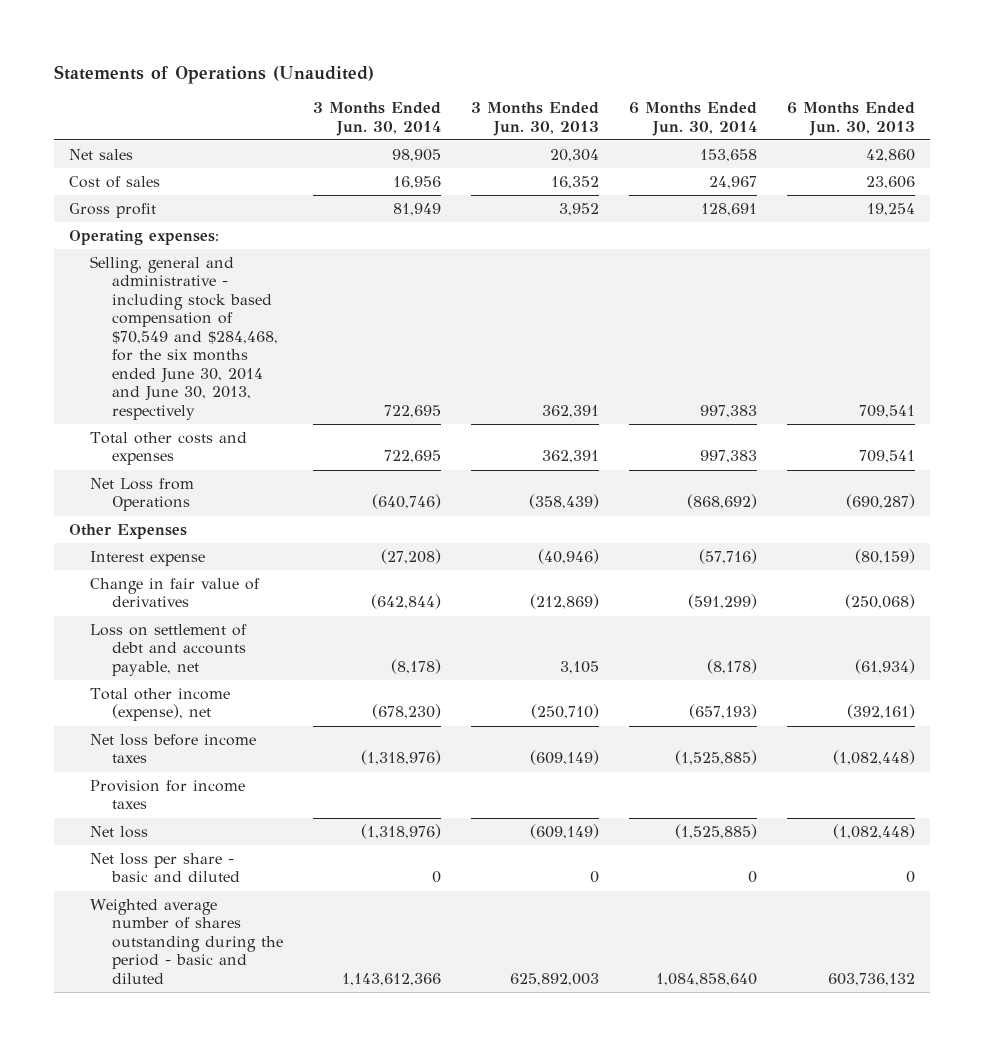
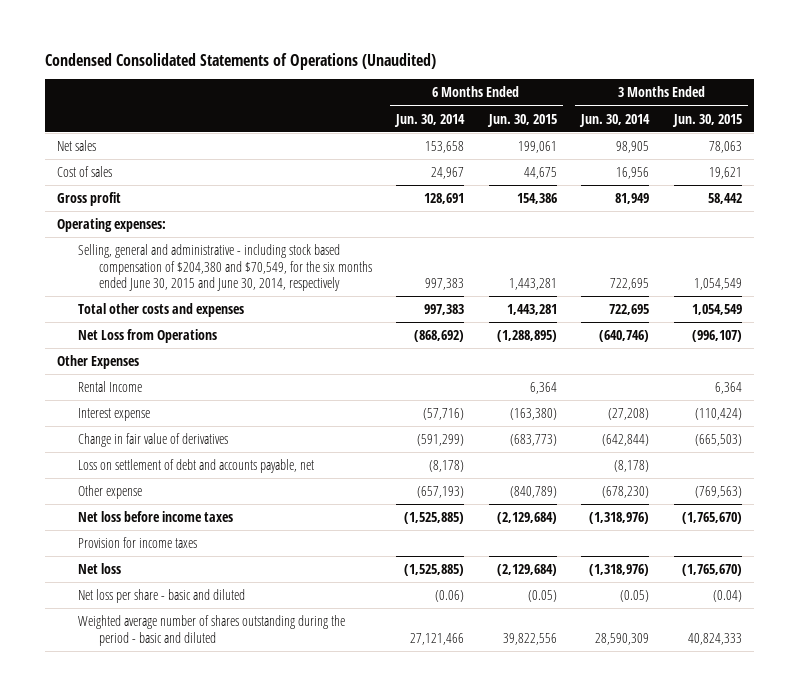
[53,64,374,84] Statements of Operations (Unaudited) -> [44,52,436,70] Condensed Consolidated Statements of Operations (Unaudited)
[470,102,599,136] 3 Months Ended Jun. 30, 2013 -> none
[786,102,915,136] 6 Months Ended Jun. 30, 2013 -> none
none -> [486,113,557,127] Jun. 30, 2015
none -> [671,113,742,127] Jun. 30, 2015
[90,256,278,420] Selling, general and administrative - including stock based compensation of $70,549 and $284,468, for the six months ended June 30, 2014 and June 30, 2013, respectively -> [77,243,372,292] Selling, general and administrative - including stock based compensation of $204,380 and $70,549, for the six months ended June 30, 2015 and June 30, 2014, respectively
none -> [77,380,142,392] Rental Income
[90,688,231,722] Total other income (expense), net -> [77,484,142,499] Other expense
[431,871,441,884] 0 -> [620,589,650,602] (0.05)
[747,871,757,884] 0 -> [435,589,465,602] (0.06)
[341,972,441,986] 1,143,612,366 -> [595,632,650,645] 28,590,309
[655,972,757,986] 1,084,858,640 -> [410,632,465,645] 27,121,466

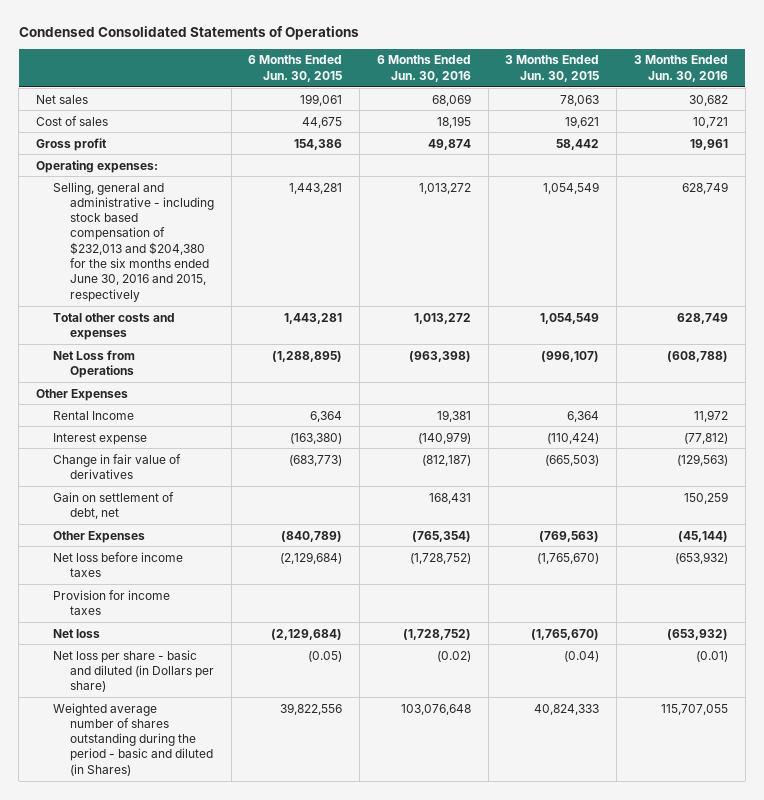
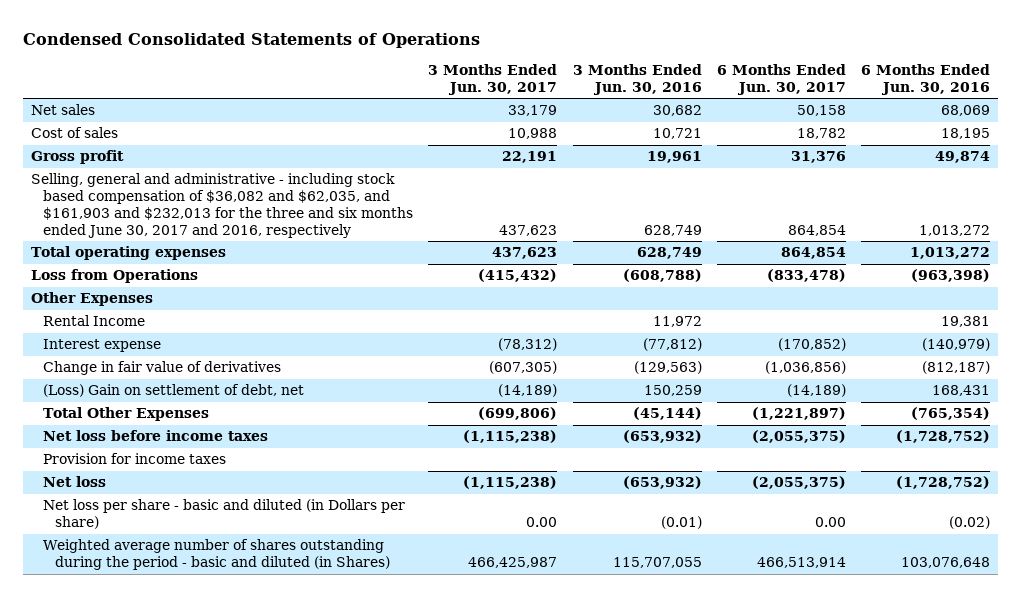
[248,55,343,82] 6 Months Ended Jun. 30, 2015 -> none
[505,55,600,82] 3 Months Ended Jun. 30, 2015 -> none
none -> [428,64,558,95] 3 Months Ended Jun. 30, 2017
none -> [717,64,847,95] 6 Months Ended Jun. 30, 2017
[35,159,158,173] Operating expenses: -> none
[52,181,214,302] Selling, general and administrative - including stock based compensation of $232,013 and $204,380 for the six months ended June 30, 2016 and 2015, respectively -> [30,173,414,239] Selling, general and administrative - including stock based compensation of $36,082 and $62,035, and $161,903 and $232,013 for the three and six months ended June 30, 2017 and 2016, respectively
[52,312,175,340] Total other costs and expenses -> [30,246,226,261] Total operating expenses
[52,349,135,378] Net Loss from Operations -> [30,269,198,284] Loss from Operations
[52,491,174,519] Gain on settlement of debt, net -> [43,384,305,398] (Loss) Gain on settlement of debt, net
[52,530,145,543] Other Expenses -> [43,407,210,422] Total Other Expenses

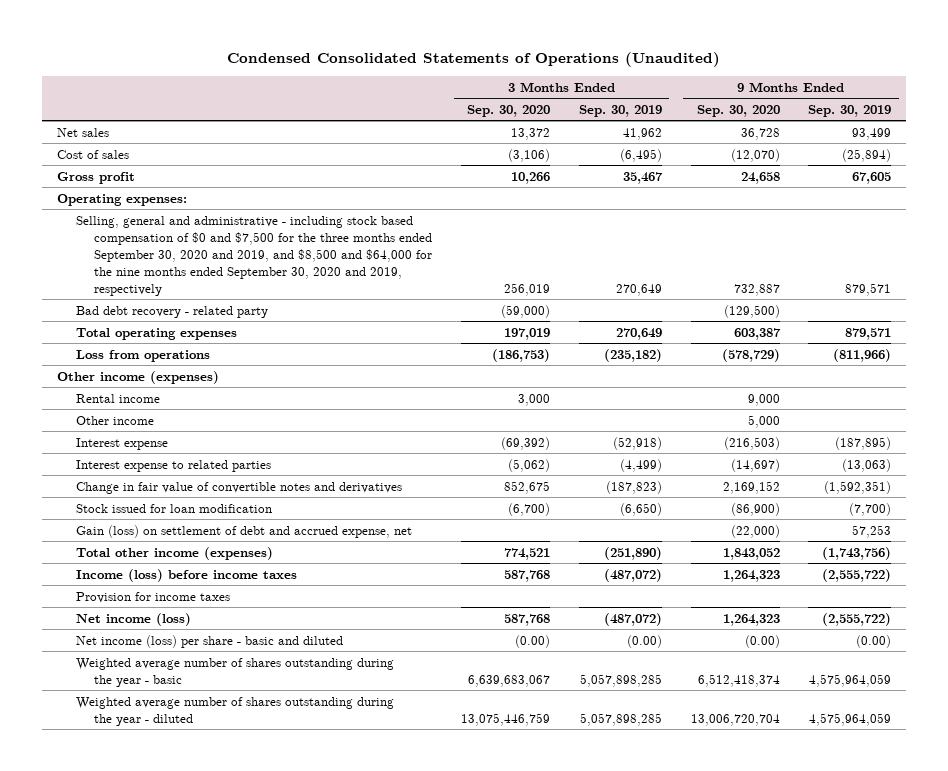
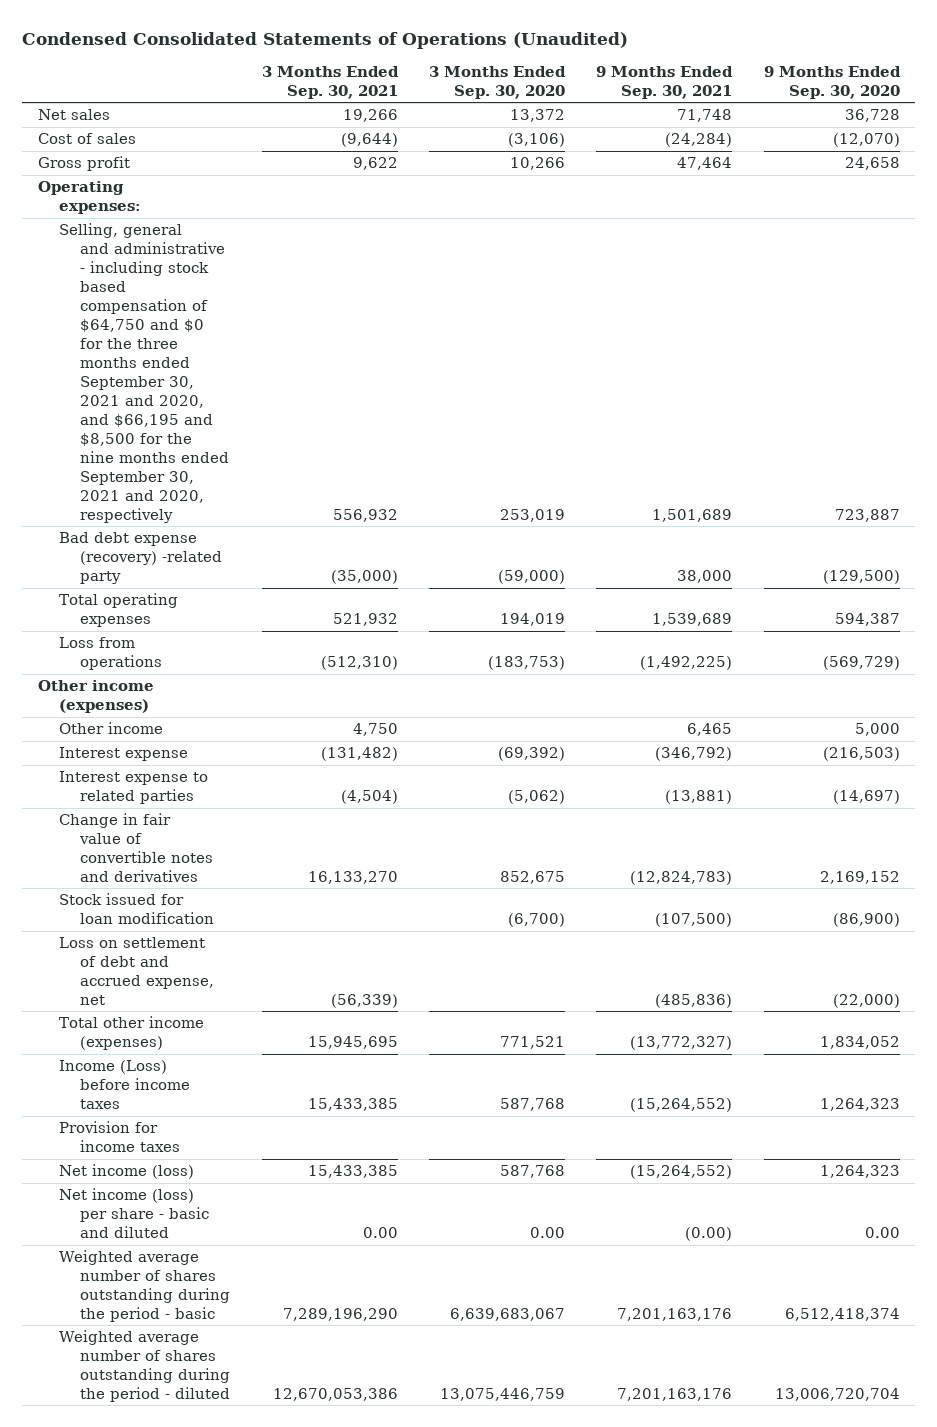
[578,104,662,117] Sep. 30, 2019 -> none
[808,104,892,117] Sep. 30, 2019 -> none
none -> [261,65,399,99] 3 Months Ended Sep. 30, 2021
none -> [596,65,734,99] 9 Months Ended Sep. 30, 2021
[75,215,433,296] Selling, general and administrative - including stock based compensation of $0 and $7,500 for the three months ended September 30, 2020 and 2019, and $8,500 and $64,000 for the nine months ended September 30, 2020 and 2019, respectively -> [58,223,230,524] Selling, general and administrative - including stock based compensation of $64,750 and $0 for the three months ended September 30, 2021 and 2020, and $66,195 and $8,500 for the nine months ended September 30, 2021 and 2020, respectively
[504,282,551,296] 256,019 -> [499,509,565,523] 253,019
[733,283,780,296] 732,887 -> [834,509,900,523] 723,887
[75,305,268,318] Bad debt recovery - related party -> [58,532,223,585] Bad debt expense (recovery) -related party
[504,327,551,340] 197,019 -> [499,613,565,627] 194,019
[733,327,781,340] 603,387 -> [834,613,900,627] 594,387
[492,348,551,362] (186,753) -> [487,656,565,671] (183,753)
[721,348,780,362] (578,729) -> [822,656,900,671] (569,729)
[75,393,160,403] Rental income -> none
[75,524,412,538] Gain (loss) on settlement of debt and accrued expense, net -> [58,937,215,1006] Loss on settlement of debt and accrued expense, net
[504,547,551,560] 774,521 -> [499,1036,565,1050] 771,521
[722,547,780,560] 1,843,052 -> [819,1036,900,1050] 1,834,052
[75,568,297,582] Income (loss) before income taxes -> [58,1060,191,1110] Income (Loss) before income taxes
[515,634,551,648] (0.00) -> [529,1227,565,1239] 0.00
[744,634,780,648] (0.00) -> [864,1227,900,1239] 0.00
[75,657,394,687] Weighted average number of shares outstanding during the year - basic -> [58,1250,231,1323] Weighted average number of shares outstanding during the period - basic
[75,696,394,726] Weighted average number of shares outstanding during the year - diluted -> [58,1330,231,1403] Weighted average number of shares outstanding during the period - diluted

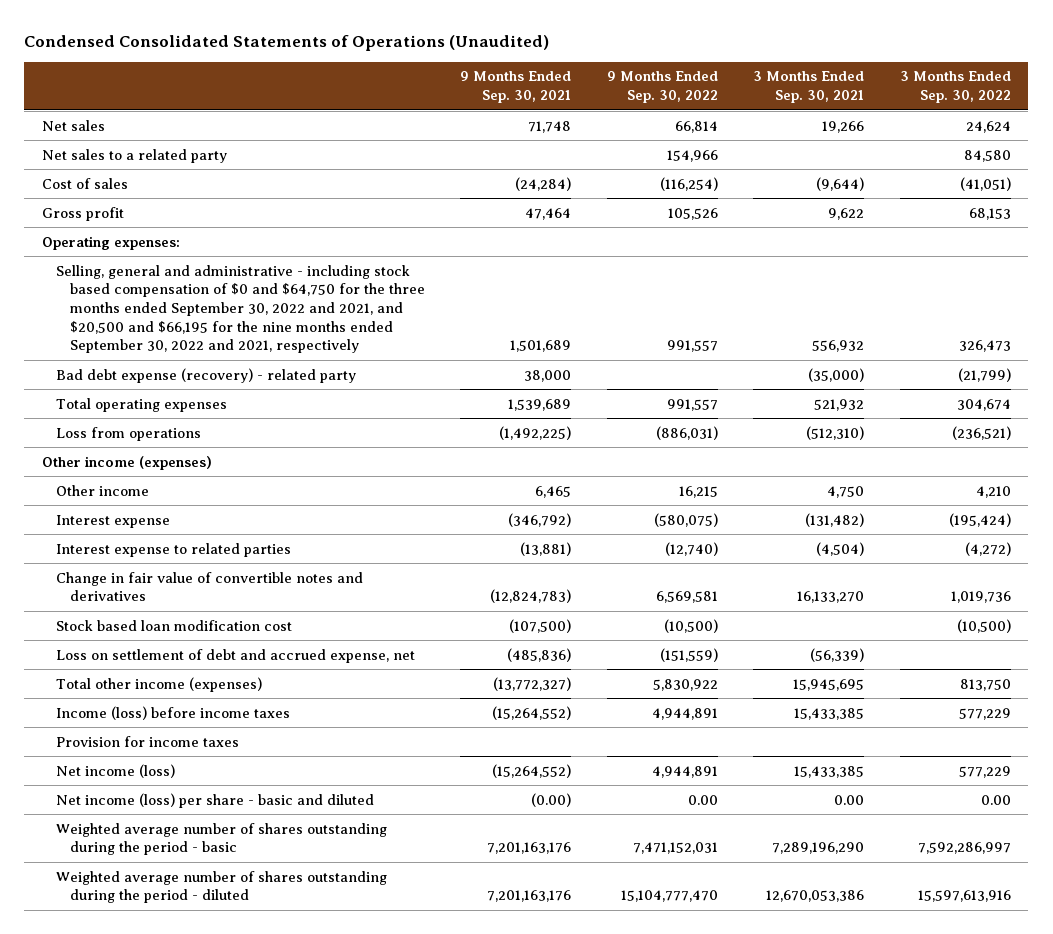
[428,65,566,99] 3 Months Ended Sep. 30, 2020 -> none
[763,65,901,99] 9 Months Ended Sep. 30, 2020 -> none
none -> [606,71,718,103] 9 Months Ended Sep. 30, 2022
none -> [899,71,1011,103] 3 Months Ended Sep. 30, 2022
none -> [41,148,227,163] Net sales to a related party
[58,223,230,524] Selling, general and administrative - including stock based compensation of $64,750 and $0 for the three months ended September 30, 2021 and 2020, and $66,195 and $8,500 for the nine months ended September 30, 2021 and 2020, respectively -> [55,264,425,354] Selling, general and administrative - including stock based compensation of $0 and $64,750 for the three months ended September 30, 2022 and 2021, and $20,500 and $66,195 for the nine months ended September 30, 2022 and 2021, respectively
[58,532,223,585] Bad debt expense (recovery) -related party -> [55,367,356,383] Bad debt expense (recovery) - related party
[58,893,215,925] Stock issued for loan modification -> [55,619,292,631] Stock based loan modification cost
[58,1060,191,1110] Income (Loss) before income taxes -> [55,705,290,720] Income (loss) before income taxes

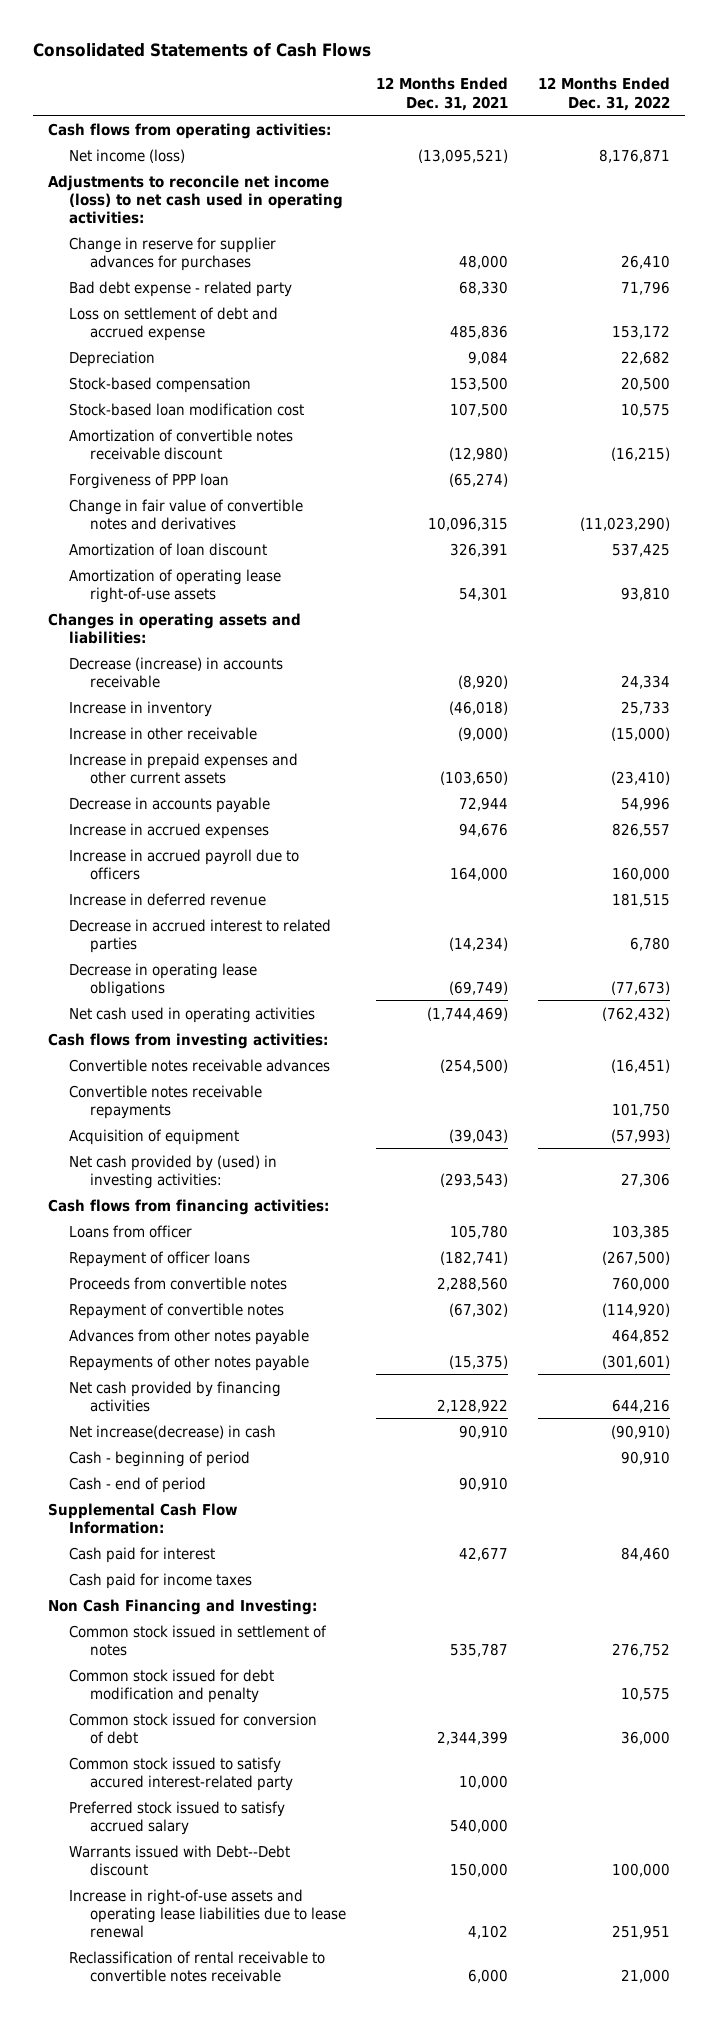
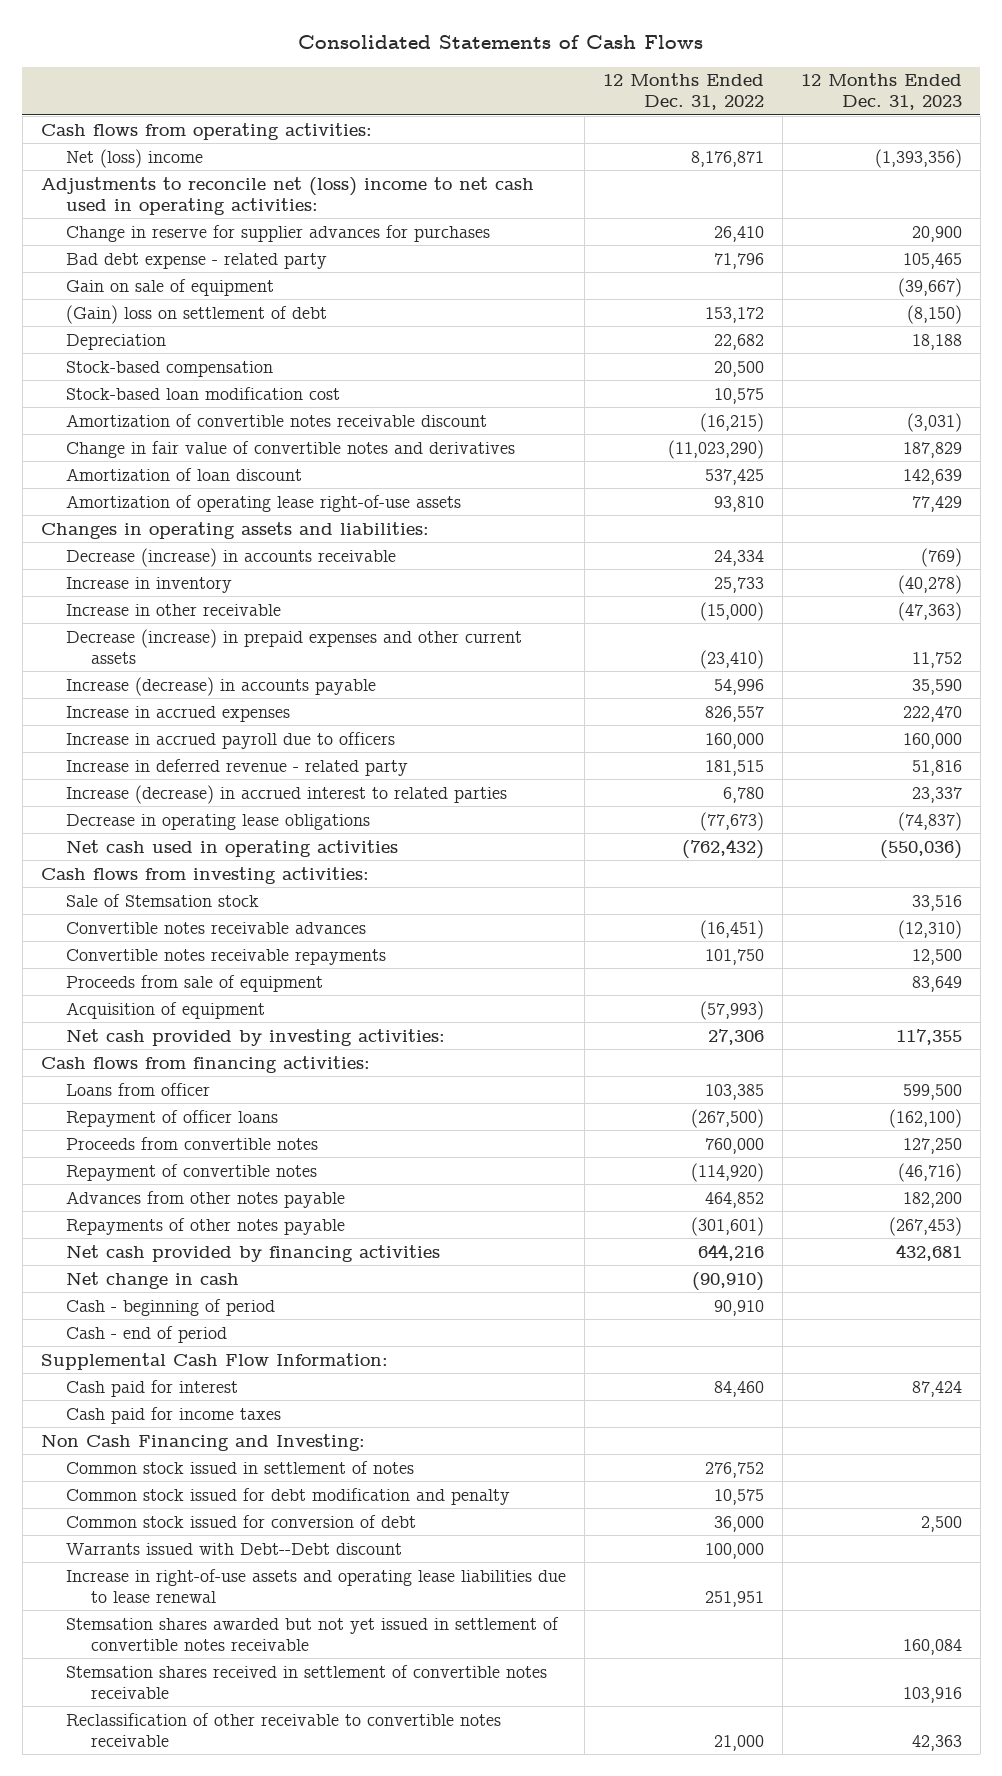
[375,77,508,111] 12 Months Ended Dec. 31, 2021 -> none
none -> [800,73,962,111] 12 Months Ended Dec. 31, 2023
[69,148,186,163] Net income (loss) -> [65,148,203,168] Net (loss) income
[48,174,344,224] Adjustments to reconcile net income (loss) to net cash used in operating activities: -> [40,176,534,215] Adjustments to reconcile net (loss) income to net cash used in operating activities:
none -> [65,278,274,296] Gain on sale of equipment
[69,306,279,341] Loss on settlement of debt and accrued expense -> [65,304,327,324] (Gain) loss on settlement of debt
[69,472,230,489] Forgiveness of PPP loan -> none
[69,752,299,784] Increase in prepaid expenses and other current assets -> [65,628,522,664] Decrease (increase) in prepaid expenses and other current assets
[69,796,271,813] Decrease in accounts payable -> [65,676,376,696] Increase (decrease) in accounts payable
[69,892,267,906] Increase in deferred revenue -> [65,758,408,776] Increase in deferred revenue - related party
[69,918,332,953] Decrease in accrued interest to related parties -> [65,784,507,804] Increase (decrease) in accrued interest to related parties
none -> [65,893,259,907] Sale of Stemsation stock
none -> [65,974,323,992] Proceeds from sale of equipment
[69,1154,278,1189] Net cash provided by (used) in investing activities: -> [65,1028,445,1046] Net cash provided by investing activities:
[69,1424,277,1439] Net increase(decrease) in cash -> [65,1271,239,1289] Net change in cash
[69,1756,293,1791] Common stock issued to satisfy accured interest-related party -> none
[69,1800,286,1835] Preferred stock issued to satisfy accrued salary -> none
none -> [65,1616,559,1651] Stemsation shares awarded but not yet issued in settlement of convertible notes receivable
none -> [65,1664,547,1699] Stemsation shares received in settlement of convertible notes receivable
[69,1950,326,1982] Reclassification of rental receivable to convertible notes receivable -> [65,1712,501,1747] Reclassification of other receivable to convertible notes receivable

